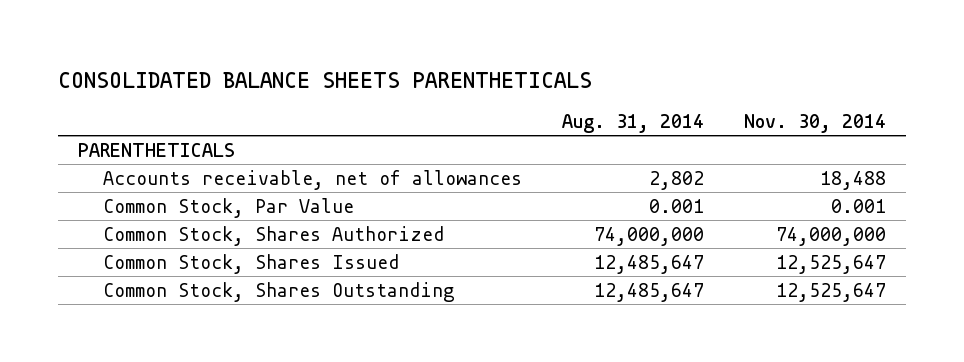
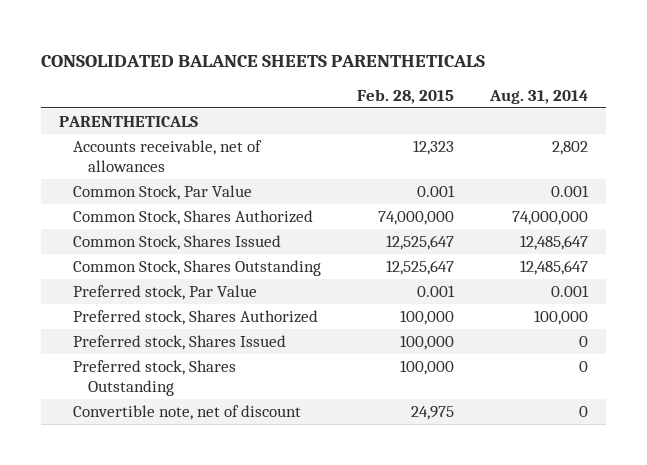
[744,113,887,133] Nov. 30, 2014 -> none
none -> [357,89,455,105] Feb. 28, 2015
none -> [73,284,258,300] Preferred stock, Par Value
none -> [73,309,319,325] Preferred stock, Shares Authorized
none -> [73,334,287,350] Preferred stock, Shares Issued
none -> [73,359,237,397] Preferred stock, Shares Outstanding
none -> [73,404,302,420] Convertible note, net of discount

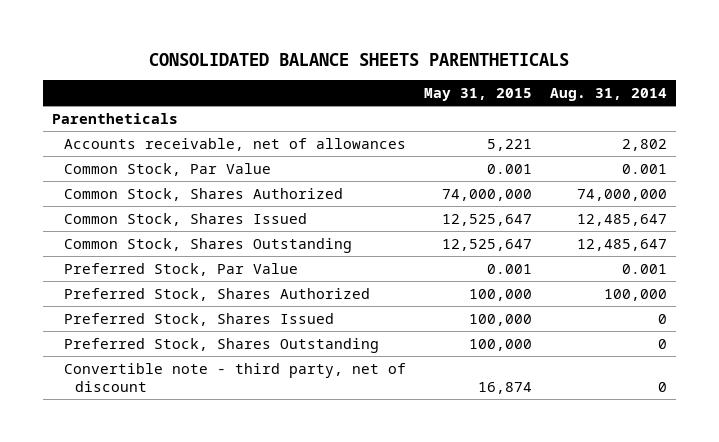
[357,89,455,105] Feb. 28, 2015 -> none
none -> [423,87,532,101] May 31, 2015
[58,115,198,127] PARENTHETICALS -> [52,112,179,124] Parentheticals
[73,284,258,300] Preferred stock, Par Value -> [63,262,298,276] Preferred Stock, Par Value
[73,309,319,325] Preferred stock, Shares Authorized -> [63,287,370,301] Preferred Stock, Shares Authorized
[73,334,287,350] Preferred stock, Shares Issued -> [63,312,334,326] Preferred Stock, Shares Issued
[73,359,237,397] Preferred stock, Shares Outstanding -> [63,337,379,353] Preferred Stock, Shares Outstanding
[73,404,302,420] Convertible note, net of discount -> [63,362,406,392] Convertible note - third party, net of discount

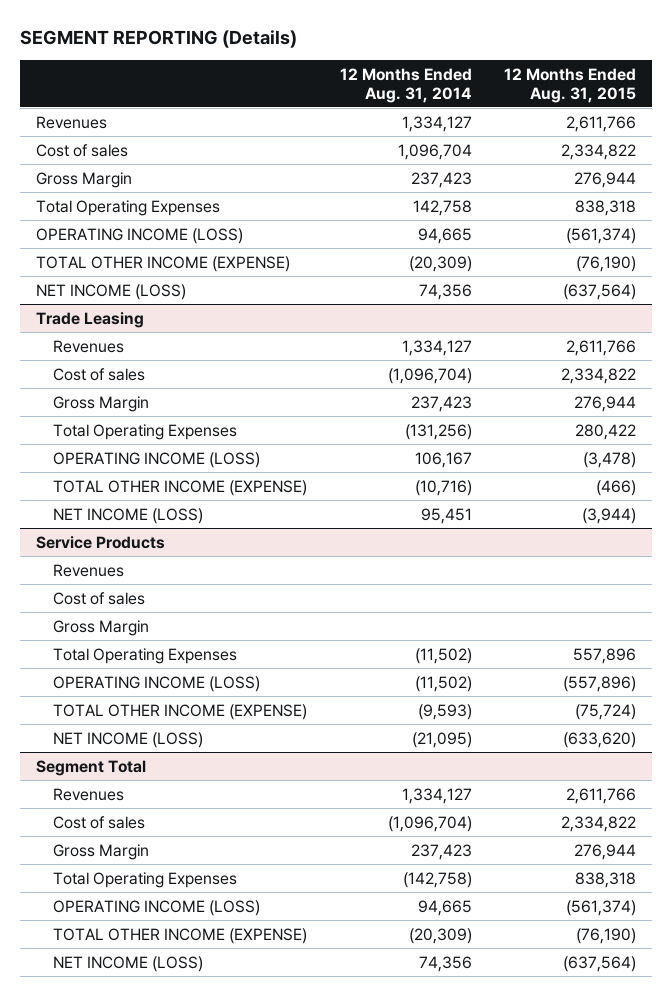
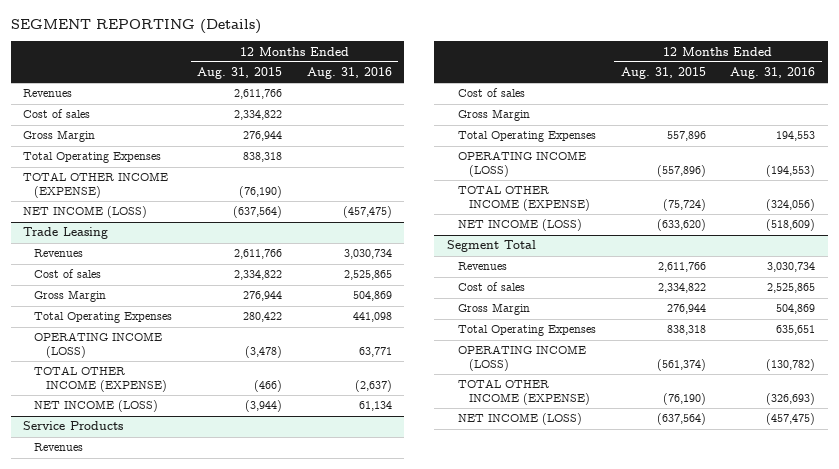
[339,67,472,103] 12 Months Ended Aug. 31, 2014 -> none
none -> [307,67,393,80] Aug. 31, 2016
[35,227,243,244] OPERATING INCOME (LOSS) -> none

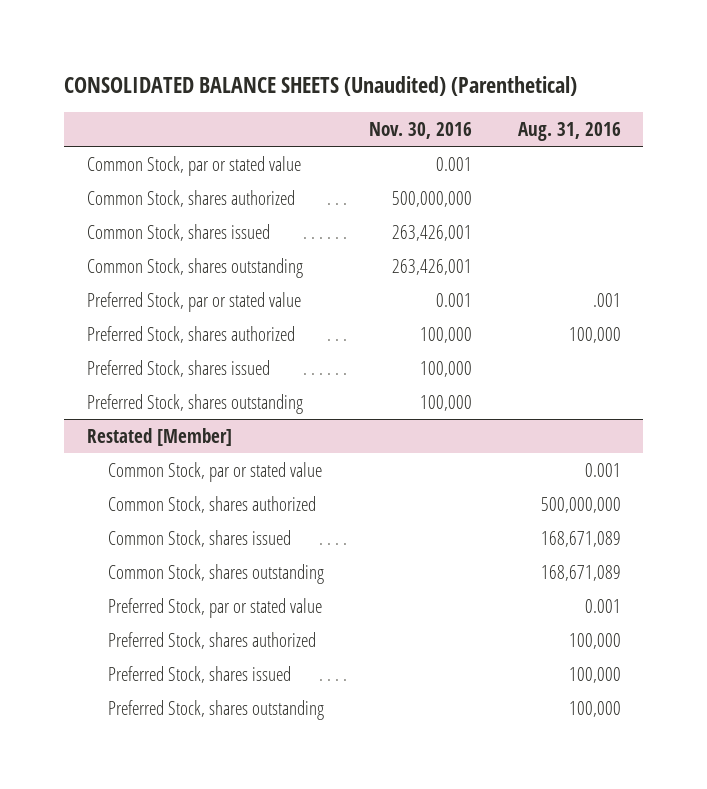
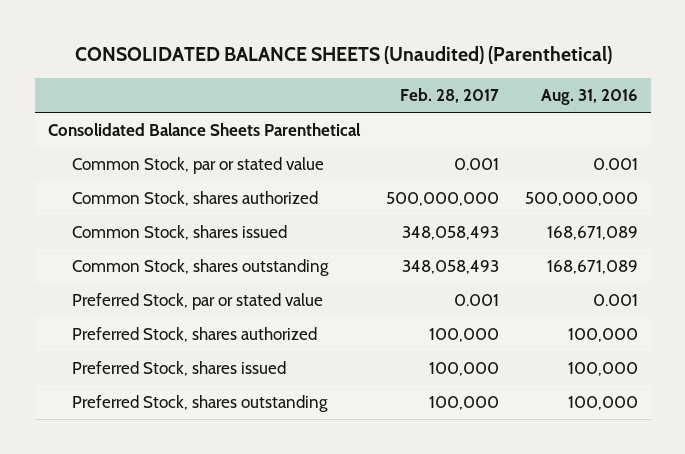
[369,121,473,139] Nov. 30, 2016 -> none
none -> [399,87,499,103] Feb. 28, 2017
[86,155,301,176] Common Stock, par or stated value -> none
[86,189,295,207] Common Stock, shares authorized -> none
[86,223,270,241] Common Stock, shares issued -> none
[86,257,303,278] Common Stock, shares outstanding -> none
[86,291,301,312] Preferred Stock, par or stated value -> none
[86,325,295,343] Preferred Stock, shares authorized -> none
[86,359,270,377] Preferred Stock, shares issued -> none
[86,393,303,414] Preferred Stock, shares outstanding -> none
[86,427,232,446] Restated [Member] -> none
none -> [47,123,361,137] Consolidated Balance Sheets Parenthetical

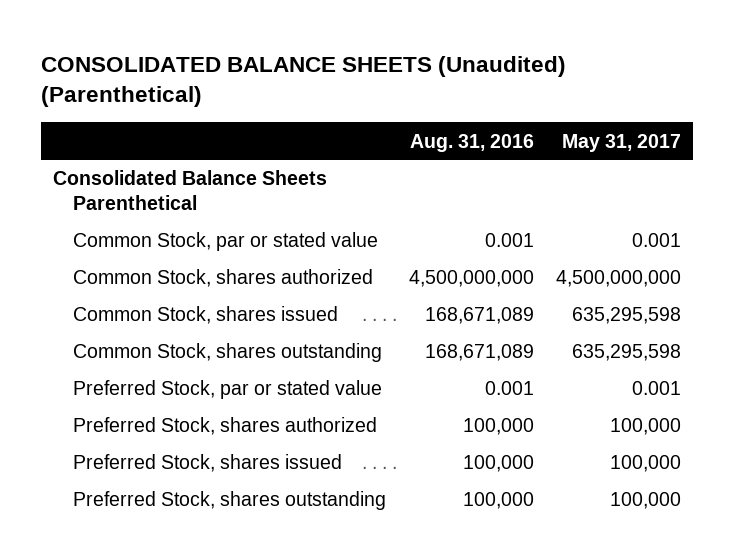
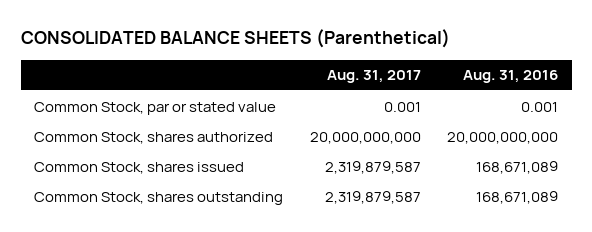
[41,55,567,108] CONSOLIDATED BALANCE SHEETS (Unaudited) (Parenthetical) -> [20,29,450,49] CONSOLIDATED BALANCE SHEETS (Parenthetical)
[562,133,682,152] May 31, 2017 -> none
none -> [326,70,421,84] Aug. 31, 2017
[52,170,327,211] Consolidated Balance Sheets Parenthetical -> none
[408,270,534,288] 4,500,000,000 -> [447,131,559,144] 20,000,000,000
[72,380,382,400] Preferred Stock, par or stated value -> none
[72,417,377,436] Preferred Stock, shares authorized -> none
[72,454,342,473] Preferred Stock, shares issued -> none
[72,491,386,511] Preferred Stock, shares outstanding -> none

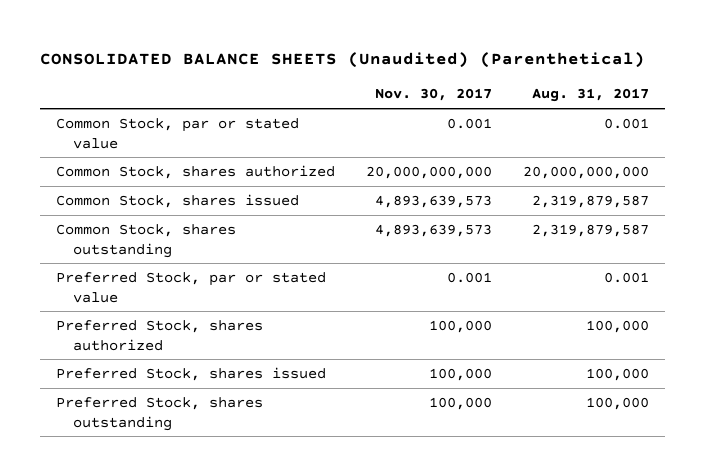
[20,29,450,49] CONSOLIDATED BALANCE SHEETS (Parenthetical) -> [40,52,646,69] CONSOLIDATED BALANCE SHEETS (Unaudited) (Parenthetical)
[463,70,559,84] Aug. 31, 2016 -> none
none -> [375,88,493,102] Nov. 30, 2017
none -> [55,271,326,303] Preferred Stock, par or stated value
none -> [55,319,263,351] Preferred Stock, shares authorized
none -> [55,366,326,381] Preferred Stock, shares issued
none -> [55,396,263,431] Preferred Stock, shares outstanding

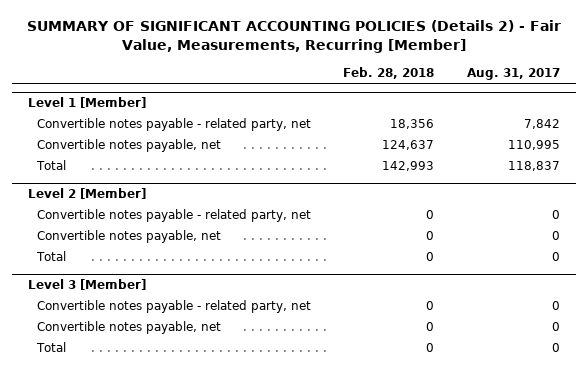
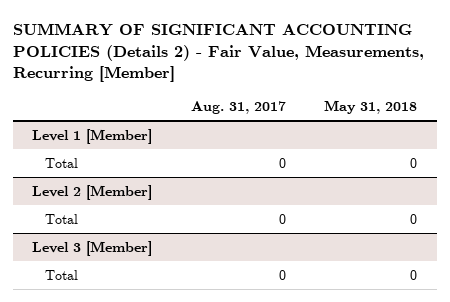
[343,67,435,80] Feb. 28, 2018 -> none
none -> [324,100,418,115] May 31, 2018
[37,118,312,132] Convertible notes payable - related party, net -> none
[37,139,222,153] Convertible notes payable, net -> none
[507,161,560,172] 118,837 -> [278,157,286,168] 0
[37,209,312,223] Convertible notes payable - related party, net -> none
[37,230,222,244] Convertible notes payable, net -> none
[37,300,312,314] Convertible notes payable - related party, net -> none
[37,321,222,335] Convertible notes payable, net -> none

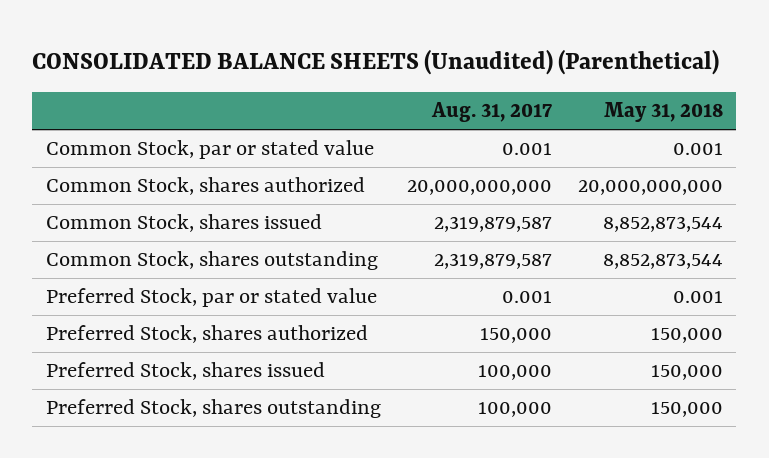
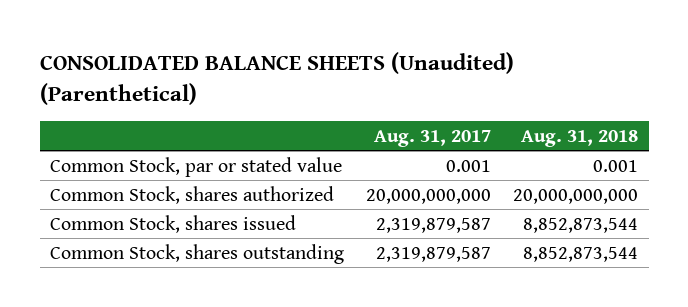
[604,102,724,123] May 31, 2018 -> none
none -> [520,129,638,147] Aug. 31, 2018
[45,288,377,308] Preferred Stock, par or stated value -> none
[45,325,368,344] Preferred Stock, shares authorized -> none
[45,362,325,381] Preferred Stock, shares issued -> none
[45,399,381,419] Preferred Stock, shares outstanding -> none

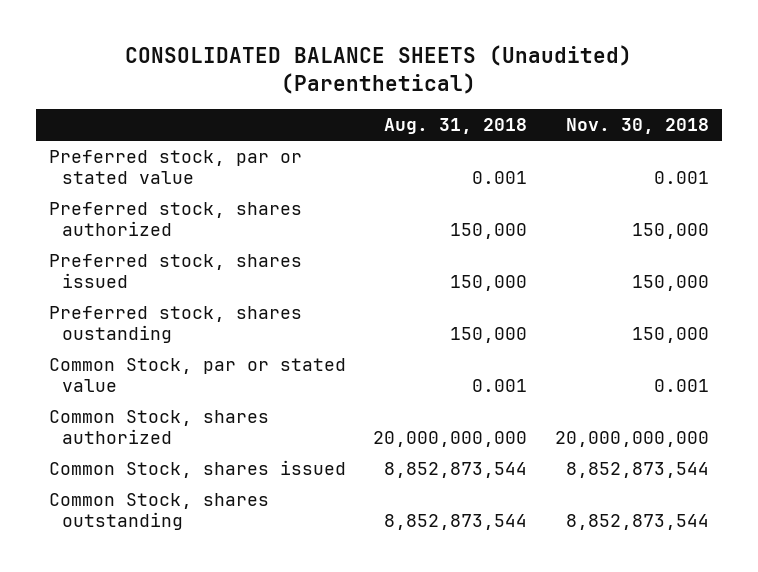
[374,129,492,147] Aug. 31, 2017 -> none
none -> [565,118,709,135] Nov. 30, 2018
none -> [49,150,303,185] Preferred stock, par or stated value
none -> [49,202,303,237] Preferred stock, shares authorized
none -> [49,254,303,289] Preferred stock, shares issued
none -> [49,306,303,344] Preferred stock, shares oustanding

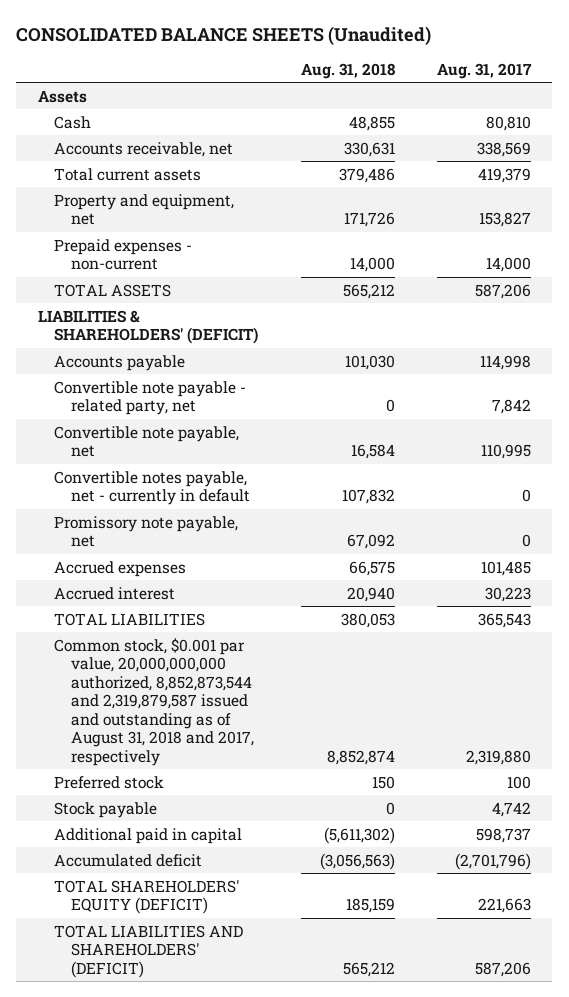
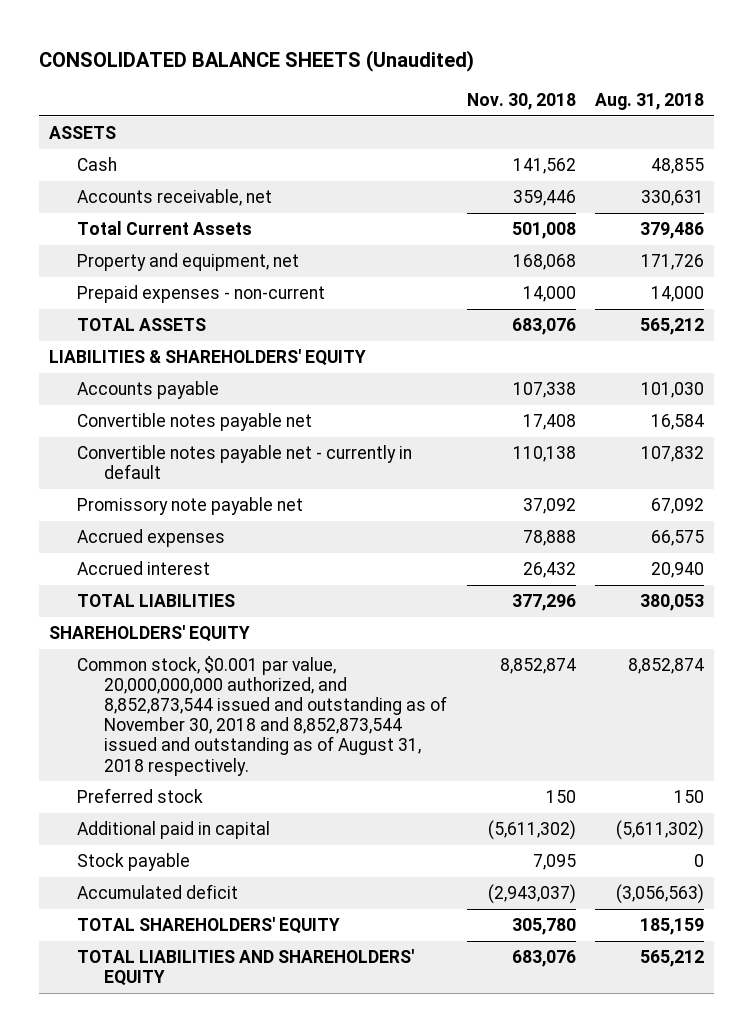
[437,62,533,79] Aug. 31, 2017 -> none
none -> [466,93,576,111] Nov. 30, 2018
[37,89,87,103] Assets -> [49,126,117,140] ASSETS
[54,167,202,181] Total current assets -> [76,221,252,236] Total Current Assets
[37,309,259,345] LIABILITIES & SHAREHOLDERS' (DEFICIT) -> [49,349,367,367] LIABILITIES & SHAREHOLDERS' EQUITY
[54,380,247,416] Convertible note payable - related party, net -> none
[54,425,240,458] Convertible note payable, net -> [76,413,312,432] Convertible notes payable net
[54,470,250,506] Convertible notes payable, net - currently in default -> [76,445,412,480] Convertible notes payable net - currently in default
[54,515,239,548] Promissory note payable, net -> [76,497,303,516] Promissory note payable net
none -> [49,625,251,643] SHAREHOLDERS' EQUITY
[54,637,254,766] Common stock, $0.001 par value, 20,000,000,000 authorized, 8,852,873,544 and 2,319,879,587 issued and outstanding as of August 31, 2018 and 2017, respectively -> [76,656,447,776] Common stock, $0.001 par value, 20,000,000,000 authorized, and 8,852,873,544 issued and outstanding as of November 30, 2018 and 8,852,873,544 issued and outstanding as of August 31, 2018 respectively.
[54,801,158,818] Stock payable -> [76,853,190,872] Stock payable
[54,879,240,915] TOTAL SHAREHOLDERS' EQUITY (DEFICIT) -> [76,917,340,935] TOTAL SHAREHOLDERS' EQUITY
[54,924,244,978] TOTAL LIABILITIES AND SHAREHOLDERS' (DEFICIT) -> [76,949,414,987] TOTAL LIABILITIES AND SHAREHOLDERS' EQUITY

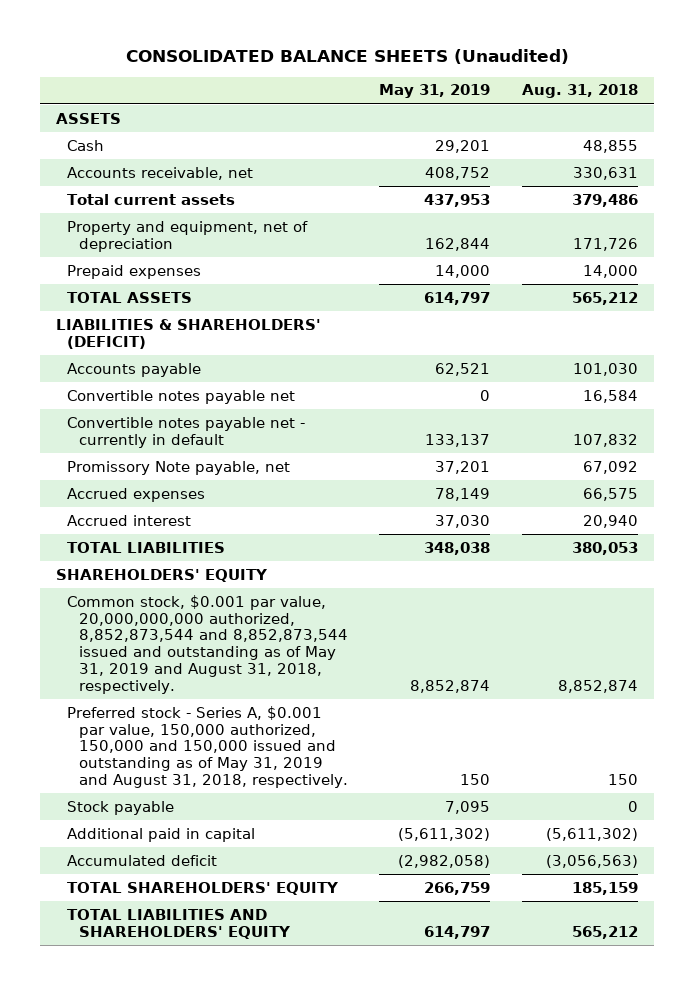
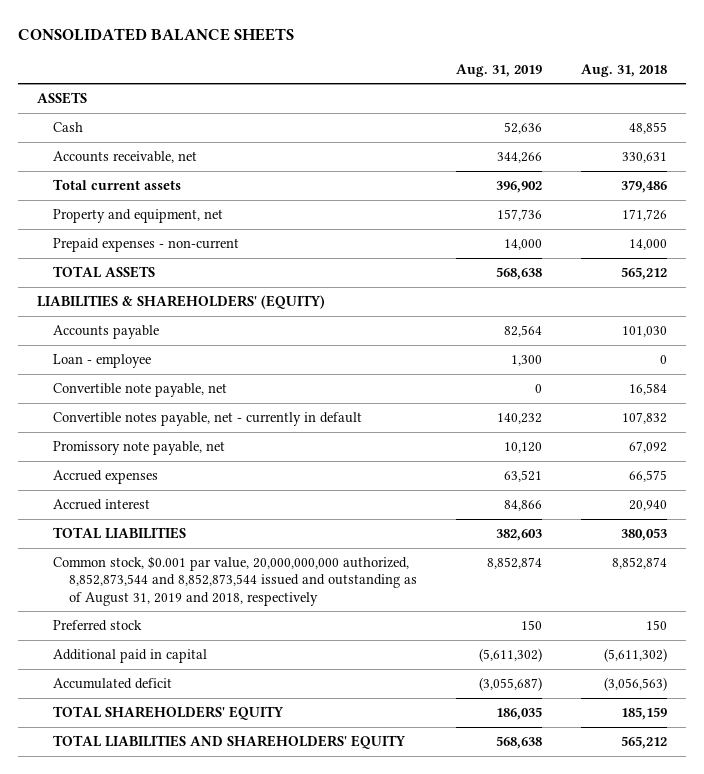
[125,49,569,65] CONSOLIDATED BALANCE SHEETS (Unaudited) -> [18,28,295,42] CONSOLIDATED BALANCE SHEETS
[379,84,491,99] May 31, 2019 -> none
none -> [455,63,542,77] Aug. 31, 2019
[67,220,309,252] Property and equipment, net of depreciation -> [53,209,224,224] Property and equipment, net
[67,264,202,279] Prepaid expenses -> [53,238,240,253] Prepaid expenses - non-current
[55,318,321,349] LIABILITIES & SHAREHOLDERS' (DEFICIT) -> [37,295,326,310] LIABILITIES & SHAREHOLDERS' (EQUITY)
none -> [53,354,152,369] Loan - employee
[67,389,296,404] Convertible notes payable net -> [53,383,228,398] Convertible note payable, net
[67,416,306,448] Convertible notes payable net - currently in default -> [53,412,363,427] Convertible notes payable, net - currently in default
[67,460,291,475] Promissory Note payable, net -> [53,441,226,456] Promissory note payable, net
[55,568,268,582] SHAREHOLDERS' EQUITY -> none
[67,800,175,815] Stock payable -> none
[67,594,348,695] Common stock, $0.001 par value, 20,000,000,000 authorized, 8,852,873,544 and 8,852,873,544 issued and outstanding as of May 31, 2019 and August 31, 2018, respectively. -> [53,556,417,606] Common stock, $0.001 par value, 20,000,000,000 authorized, 8,852,873,544 and 8,852,873,544 issued and outstanding as of August 31, 2019 and 2018, respectively
[67,705,348,789] Preferred stock - Series A, $0.001 par value, 150,000 authorized, 150,000 and 150,000 issued and outstanding as of May 31, 2019 and August 31, 2018, respectively. -> [53,620,143,632] Preferred stock

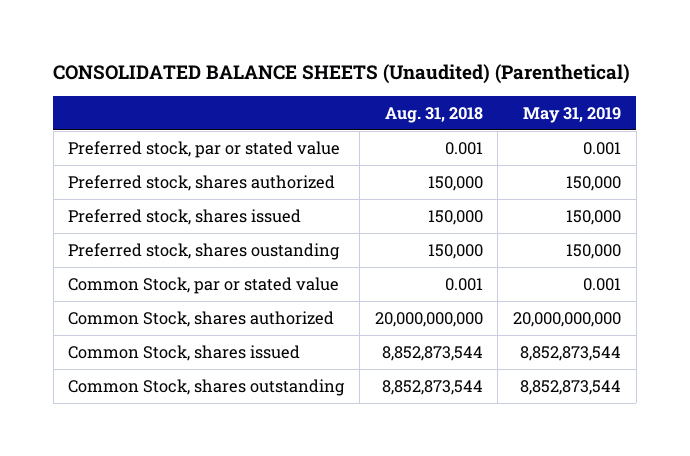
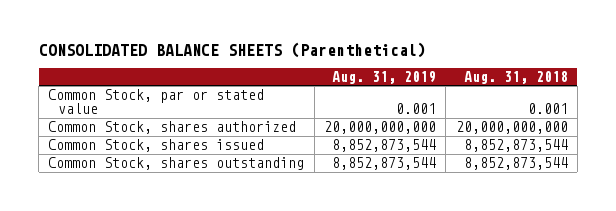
[53,64,631,85] CONSOLIDATED BALANCE SHEETS (Unaudited) (Parenthetical) -> [38,42,426,59] CONSOLIDATED BALANCE SHEETS (Parenthetical)
[523,106,622,123] May 31, 2019 -> none
none -> [332,70,437,84] Aug. 31, 2019
[68,140,341,158] Preferred stock, par or stated value -> none
[68,174,336,191] Preferred stock, shares authorized -> none
[68,208,302,225] Preferred stock, shares issued -> none
[68,242,341,260] Preferred stock, shares oustanding -> none

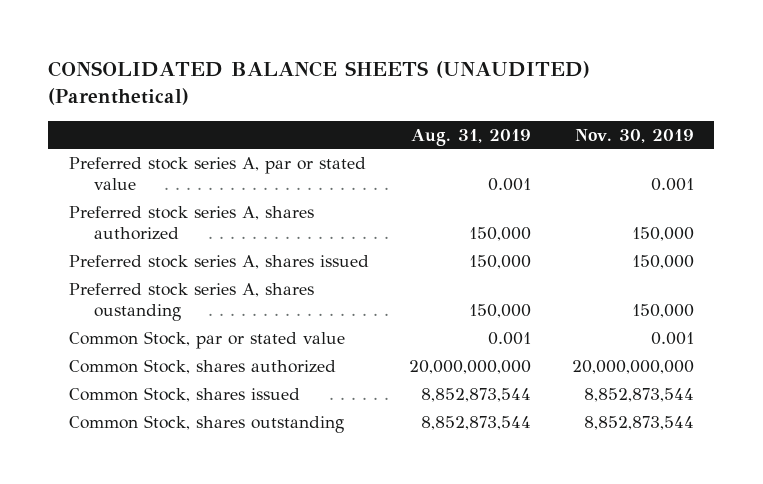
[38,42,426,59] CONSOLIDATED BALANCE SHEETS (Parenthetical) -> [48,60,591,106] CONSOLIDATED BALANCE SHEETS (UNAUDITED) (Parenthetical)
[463,70,568,84] Aug. 31, 2018 -> none
none -> [574,128,694,143] Nov. 30, 2019
none -> [68,156,366,191] Preferred stock series A, par or stated value
none -> [68,205,314,241] Preferred stock series A, shares authorized
none -> [68,254,369,269] Preferred stock series A, shares issued
none -> [68,282,314,322] Preferred stock series A, shares oustanding

